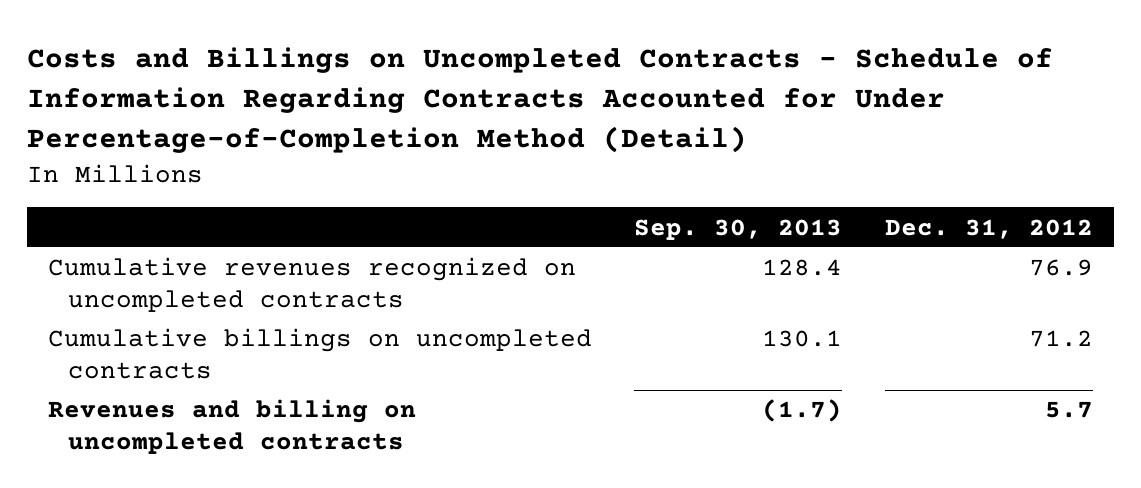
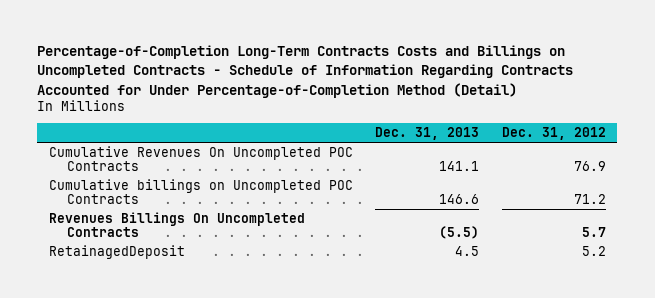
[26,46,1053,153] Costs and Billings on Uncompleted Contracts - Schedule of Information Regarding Contracts Accounted for Under Percentage-of-Completion Method (Detail) -> [37,45,574,98] Percentage-of-Completion Long-Term Contracts Costs and Billings on Uncompleted Contracts - Schedule of Information Regarding Contracts Accounted for Under Percentage-of-Completion Method (Detail)
[634,218,843,240] Sep. 30, 2013 -> none
none -> [375,127,480,141] Dec. 31, 2013
[47,257,576,313] Cumulative revenues recognized on uncompleted contracts -> [48,145,353,172] Cumulative Revenues On Uncompleted POC Contracts
[47,328,592,380] Cumulative billings on uncompleted contracts -> [48,178,353,205] Cumulative billings on Uncompleted POC Contracts
[47,399,416,455] Revenues and billing on uncompleted contracts -> [48,211,305,238] Revenues Billings On Uncompleted Contracts
none -> [48,244,185,259] RetainagedDeposit

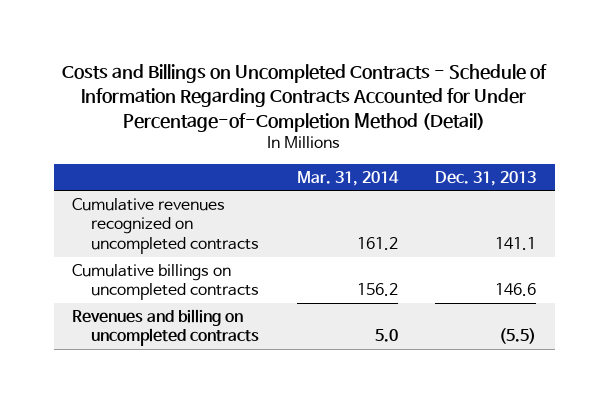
[37,45,574,98] Percentage-of-Completion Long-Term Contracts Costs and Billings on Uncompleted Contracts - Schedule of Information Regarding Contracts Accounted for Under Percentage-of-Completion Method (Detail) -> [62,63,548,132] Costs and Billings on Uncompleted Contracts - Schedule of Information Regarding Contracts Accounted for Under Percentage-of-Completion Method (Detail)
[502,127,607,141] Dec. 31, 2012 -> none
none -> [296,170,399,186] Mar. 31, 2014
[48,244,185,259] RetainagedDeposit -> none
[48,145,353,172] Cumulative Revenues On Uncompleted POC Contracts -> [72,197,260,255] Cumulative revenues recognized on uncompleted contracts
[48,178,353,205] Cumulative billings on Uncompleted POC Contracts -> [72,263,260,301] Cumulative billings on uncompleted contracts
[48,211,305,238] Revenues Billings On Uncompleted Contracts -> [72,308,260,347] Revenues and billing on uncompleted contracts

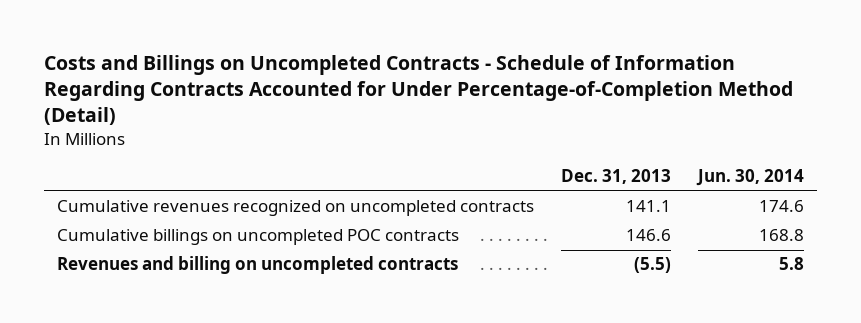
[296,170,399,186] Mar. 31, 2014 -> none
none -> [695,169,804,187] Jun. 30, 2014
[72,263,260,301] Cumulative billings on uncompleted contracts -> [57,229,460,246] Cumulative billings on uncompleted POC contracts

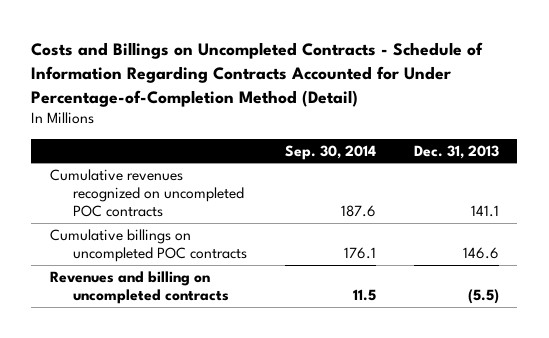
[695,169,804,187] Jun. 30, 2014 -> none
none -> [284,144,376,160] Sep. 30, 2014
[57,200,535,217] Cumulative revenues recognized on uncompleted contracts -> [50,169,245,218] Cumulative revenues recognized on uncompleted POC contracts

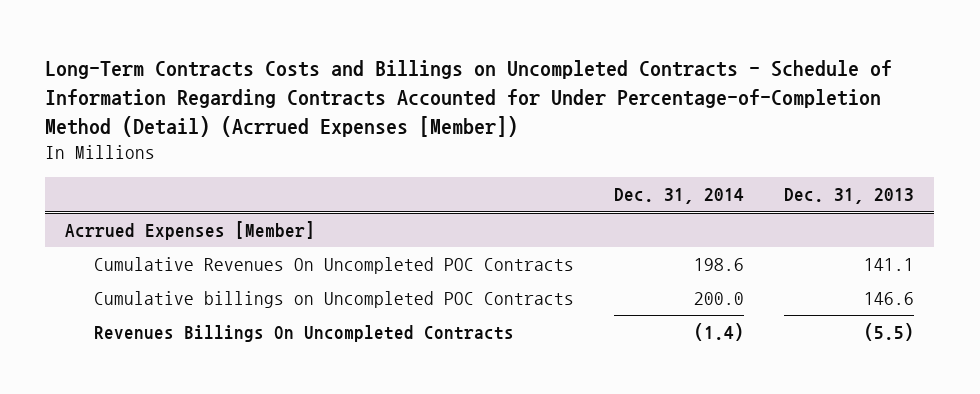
[31,42,484,107] Costs and Billings on Uncompleted Contracts - Schedule of Information Regarding Contracts Accounted for Under Percentage-of-Completion Method (Detail) -> [45,59,893,137] Long-Term Contracts Costs and Billings on Uncompleted Contracts - Schedule of Information Regarding Contracts Accounted for Under Percentage-of-Completion Method (Detail) (Acrrued Expenses [Member])
[284,144,376,160] Sep. 30, 2014 -> none
none -> [614,188,745,205] Dec. 31, 2014
none -> [65,221,316,241] Acrrued Expenses [Member]
[50,169,245,218] Cumulative revenues recognized on uncompleted POC contracts -> [94,257,575,275] Cumulative Revenues On Uncompleted POC Contracts
[50,229,248,263] Cumulative billings on uncompleted POC contracts -> [94,291,575,309] Cumulative billings on Uncompleted POC Contracts
[50,271,230,305] Revenues and billing on uncompleted contracts -> [94,325,515,343] Revenues Billings On Uncompleted Contracts

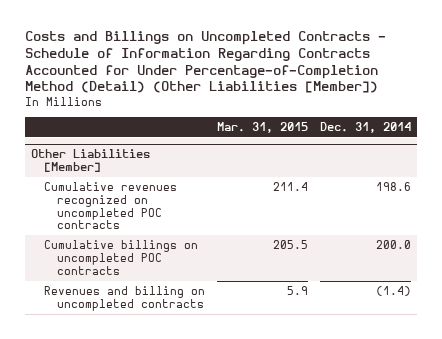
[45,59,893,137] Long-Term Contracts Costs and Billings on Uncompleted Contracts - Schedule of Information Regarding Contracts Accounted for Under Percentage-of-Completion Method (Detail) (Acrrued Expenses [Member]) -> [24,31,386,94] Costs and Billings on Uncompleted Contracts - Schedule of Information Regarding Contracts Accounted for Under Percentage-of-Completion Method (Detail) (Other Liabilities [Member])
[784,188,915,205] Dec. 31, 2013 -> none
none -> [217,121,309,133] Mar. 31, 2015
[65,221,316,241] Acrrued Expenses [Member] -> none
none -> [30,149,150,173] Other Liabilities [Member]
[94,257,575,275] Cumulative Revenues On Uncompleted POC Contracts -> [43,182,177,230] Cumulative revenues recognized on uncompleted POC contracts
[94,291,575,309] Cumulative billings on Uncompleted POC Contracts -> [43,240,198,275] Cumulative billings on uncompleted POC contracts
[94,325,515,343] Revenues Billings On Uncompleted Contracts -> [43,286,205,311] Revenues and billing on uncompleted contracts

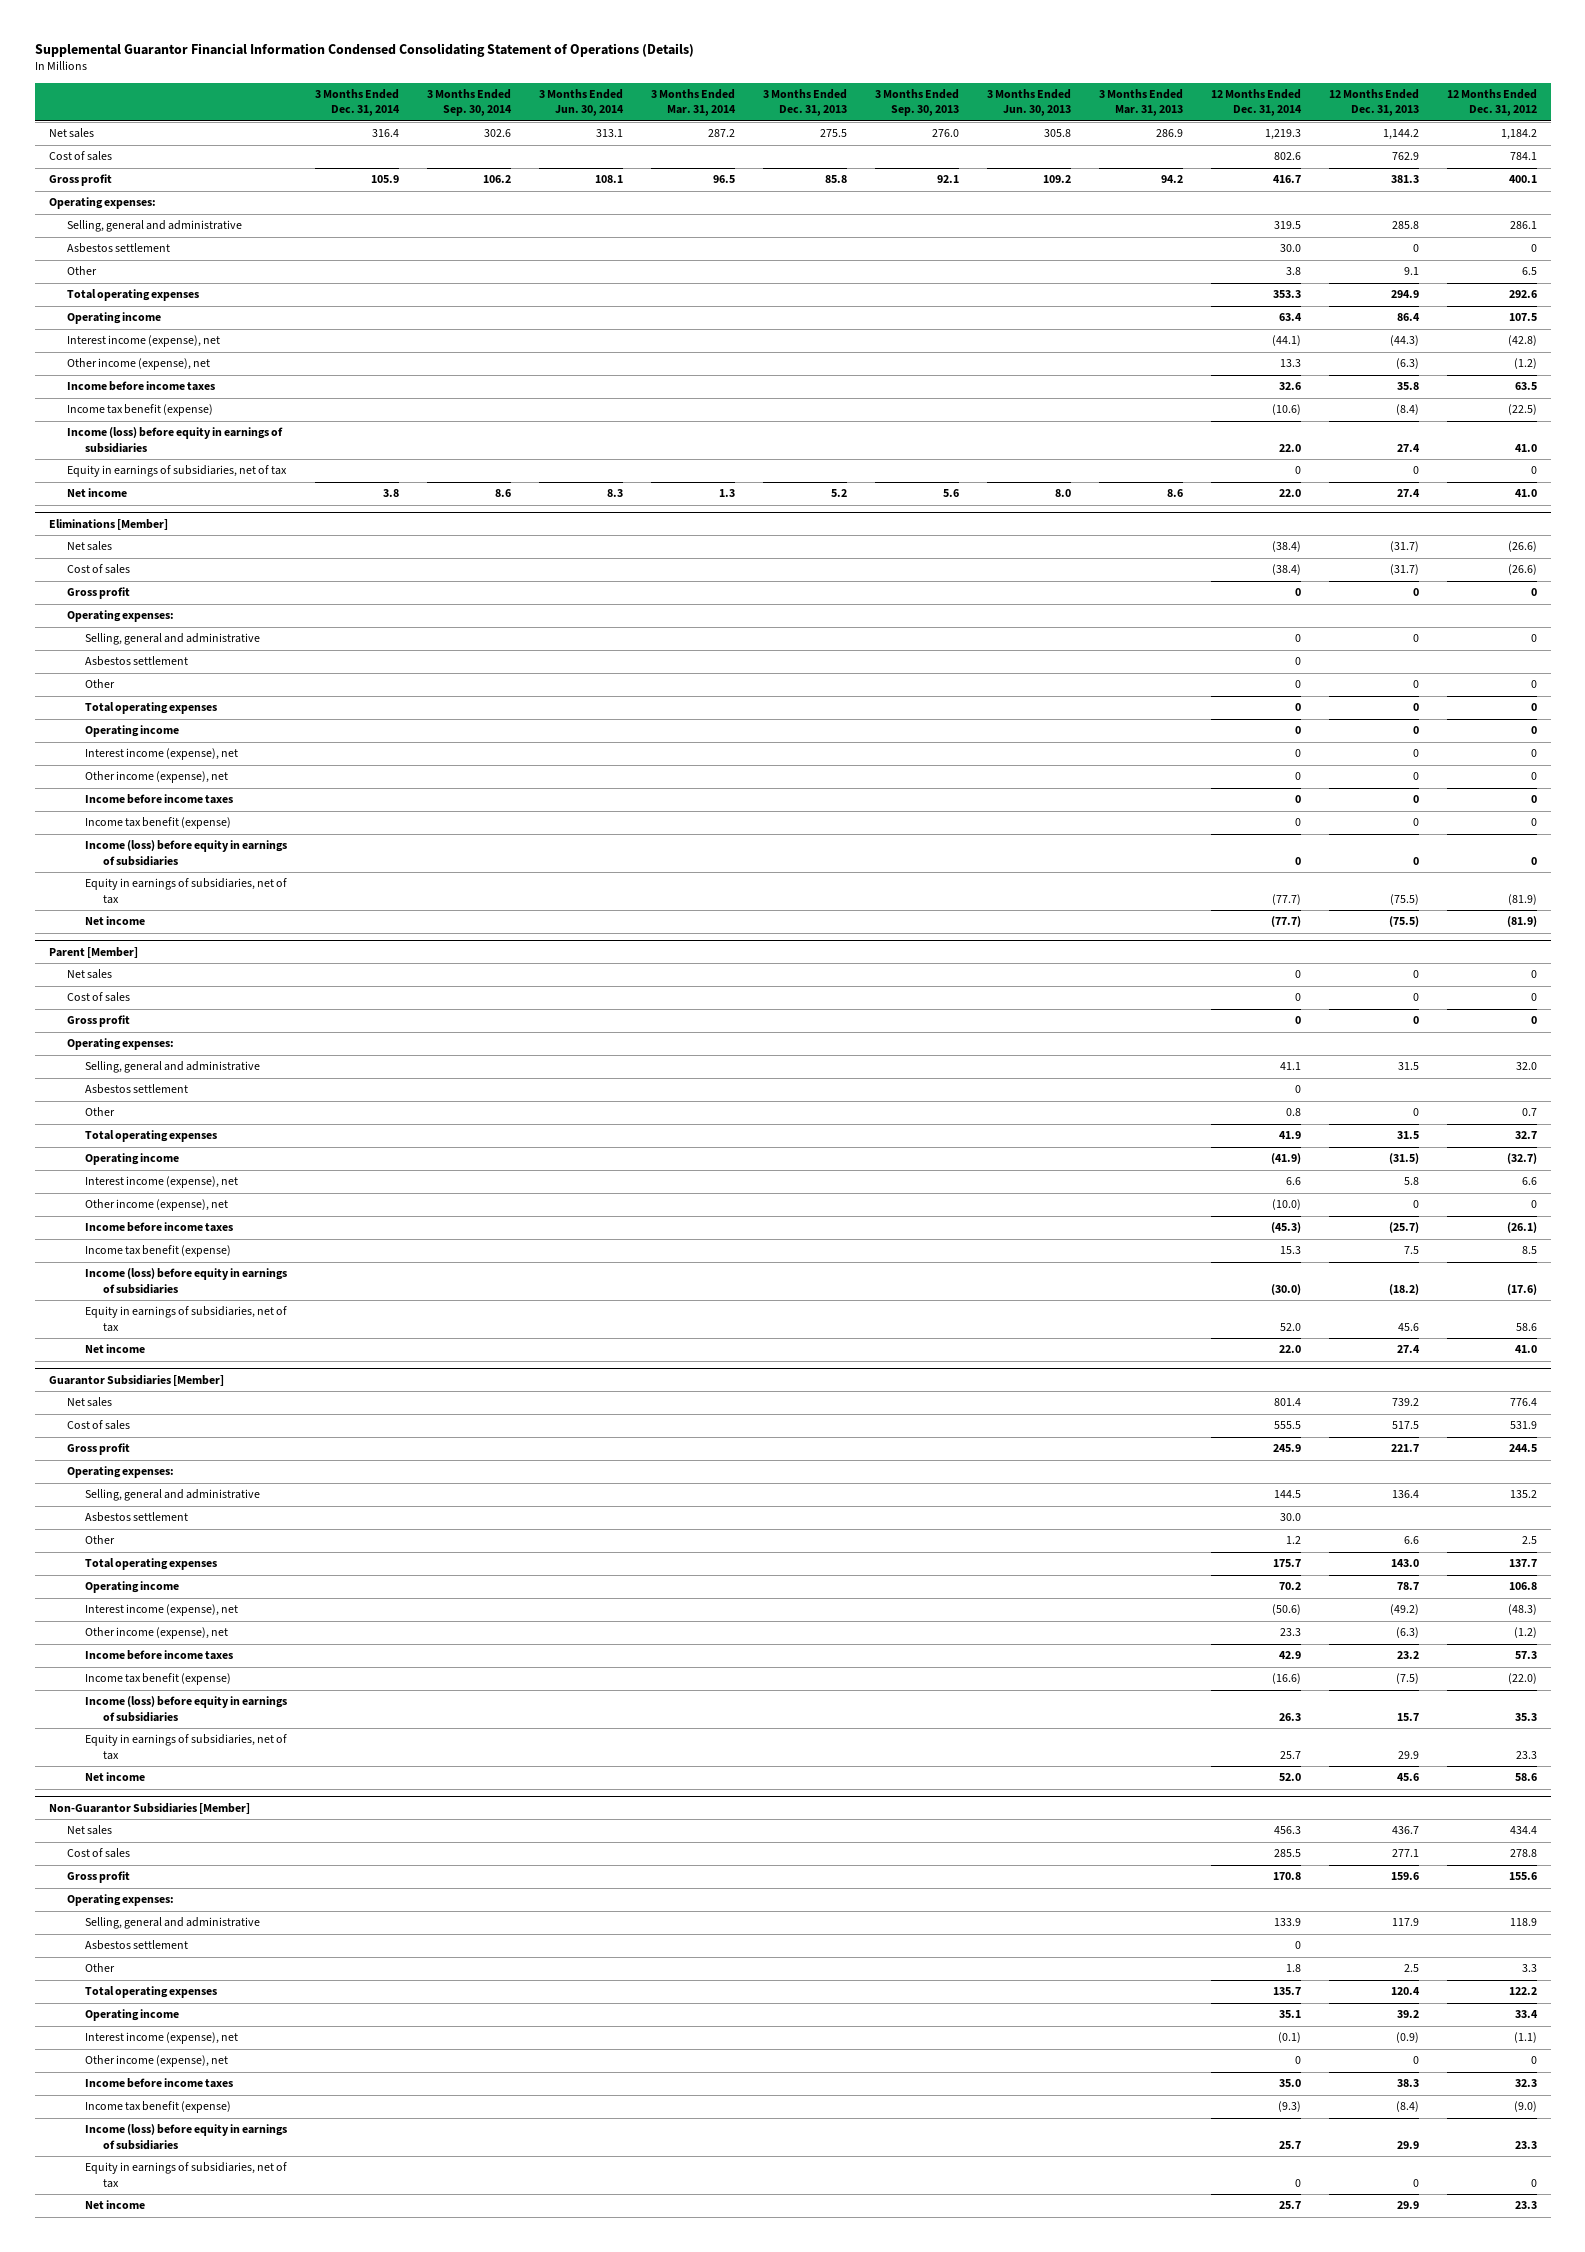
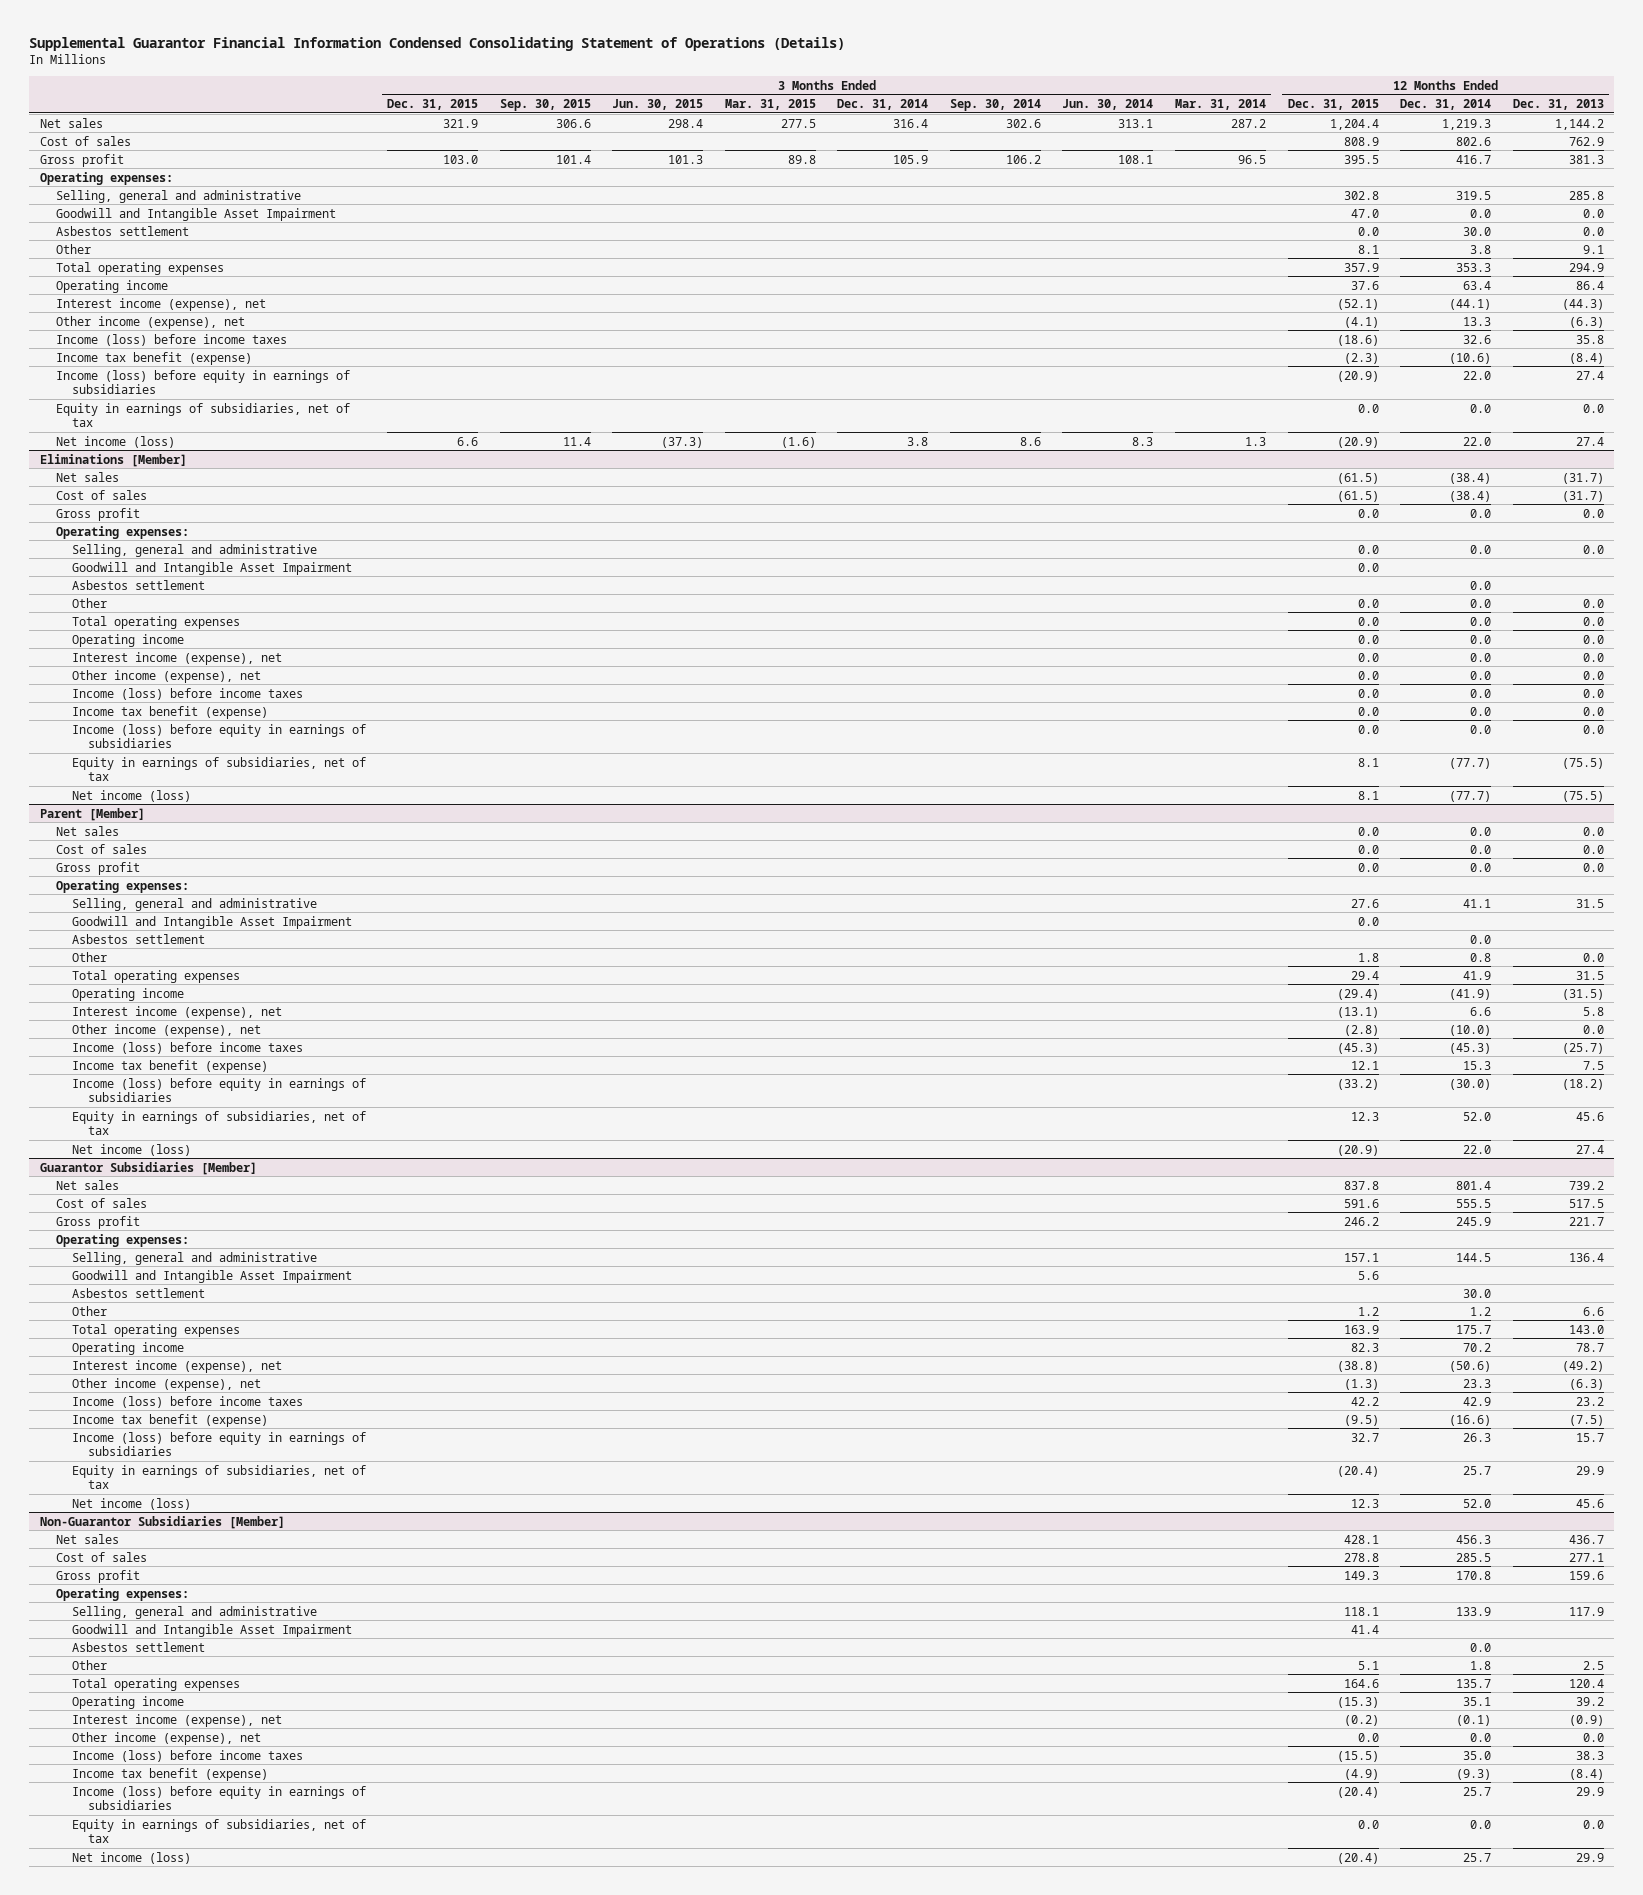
[762,89,847,117] 3 Months Ended Dec. 31, 2013 -> none
[874,89,959,117] 3 Months Ended Sep. 30, 2013 -> none
[986,89,1071,117] 3 Months Ended Jun. 30, 2013 -> none
[1098,89,1183,117] 3 Months Ended Mar. 31, 2013 -> none
[1446,89,1537,117] 12 Months Ended Dec. 31, 2012 -> none
none -> [387,99,479,111] Dec. 31, 2015
none -> [499,99,591,112] Sep. 30, 2015
none -> [612,99,704,111] Jun. 30, 2015
none -> [724,99,816,111] Mar. 31, 2015
none -> [1287,99,1379,111] Dec. 31, 2015
none -> [55,207,336,221] Goodwill and Intangible Asset Impairment
[1412,244,1419,253] 0 -> [1582,226,1604,236] 0.0
[66,381,215,392] Income before income taxes -> [55,333,287,346] Income (loss) before income taxes
[1294,466,1301,475] 0 -> [1470,403,1492,413] 0.0
[1412,466,1419,475] 0 -> [1582,403,1604,413] 0.0
[66,488,127,498] Net income -> [55,435,175,448] Net income (loss)
[1294,588,1301,597] 0 -> [1470,508,1492,518] 0.0
[1412,588,1419,597] 0 -> [1582,508,1604,518] 0.0
[1294,634,1301,643] 0 -> [1470,544,1492,554] 0.0
[1412,634,1419,643] 0 -> [1582,544,1604,554] 0.0
none -> [71,561,352,575] Goodwill and Intangible Asset Impairment
[1294,657,1301,666] 0 -> [1470,580,1492,590] 0.0
[1294,680,1301,689] 0 -> [1470,598,1492,608] 0.0
[1412,680,1419,689] 0 -> [1582,598,1604,608] 0.0
[1294,703,1301,712] 0 -> [1470,616,1492,626] 0.0
[1412,703,1419,712] 0 -> [1582,616,1604,626] 0.0
[1294,726,1301,735] 0 -> [1470,634,1492,644] 0.0
[1412,726,1419,735] 0 -> [1582,634,1604,644] 0.0
[1294,749,1301,758] 0 -> [1470,652,1492,662] 0.0
[1412,749,1419,758] 0 -> [1582,652,1604,662] 0.0
[1294,772,1301,781] 0 -> [1470,670,1492,680] 0.0
[1412,772,1419,781] 0 -> [1582,670,1604,680] 0.0
[85,794,234,805] Income before income taxes -> [71,687,303,700] Income (loss) before income taxes
[1294,795,1301,804] 0 -> [1470,688,1492,698] 0.0
[1412,795,1419,804] 0 -> [1582,688,1604,698] 0.0
[1294,818,1301,827] 0 -> [1470,706,1492,716] 0.0
[1412,818,1419,827] 0 -> [1582,706,1604,716] 0.0
[1294,856,1301,865] 0 -> [1470,724,1492,734] 0.0
[1412,856,1419,865] 0 -> [1582,724,1604,734] 0.0
[85,916,146,926] Net income -> [71,789,191,802] Net income (loss)
[1294,970,1301,979] 0 -> [1470,826,1492,836] 0.0
[1412,970,1419,979] 0 -> [1582,826,1604,836] 0.0
[1294,993,1301,1002] 0 -> [1470,844,1492,854] 0.0
[1412,993,1419,1002] 0 -> [1582,844,1604,854] 0.0
[1294,1016,1301,1025] 0 -> [1470,862,1492,872] 0.0
[1412,1016,1419,1025] 0 -> [1582,862,1604,872] 0.0
none -> [71,915,352,929] Goodwill and Intangible Asset Impairment
[1294,1085,1301,1094] 0 -> [1470,934,1492,944] 0.0
[1412,1108,1419,1117] 0 -> [1582,952,1604,962] 0.0
[1412,1200,1419,1209] 0 -> [1582,1024,1604,1034] 0.0
[85,1222,234,1233] Income before income taxes -> [71,1041,303,1054] Income (loss) before income taxes
[85,1344,146,1354] Net income -> [71,1143,191,1156] Net income (loss)
none -> [71,1269,352,1283] Goodwill and Intangible Asset Impairment
[85,1650,234,1661] Income before income taxes -> [71,1395,303,1408] Income (loss) before income taxes
[85,1772,146,1782] Net income -> [71,1497,191,1510] Net income (loss)
none -> [71,1623,352,1637] Goodwill and Intangible Asset Impairment
[1294,1941,1301,1950] 0 -> [1470,1642,1492,1652] 0.0
[1294,2056,1301,2065] 0 -> [1470,1732,1492,1742] 0.0
[1412,2056,1419,2065] 0 -> [1582,1732,1604,1742] 0.0
[85,2078,234,2089] Income before income taxes -> [71,1749,303,1762] Income (loss) before income taxes
[1294,2178,1301,2187] 0 -> [1470,1819,1492,1829] 0.0
[1412,2178,1419,2187] 0 -> [1582,1819,1604,1829] 0.0
[85,2200,146,2210] Net income -> [71,1851,191,1864] Net income (loss)

